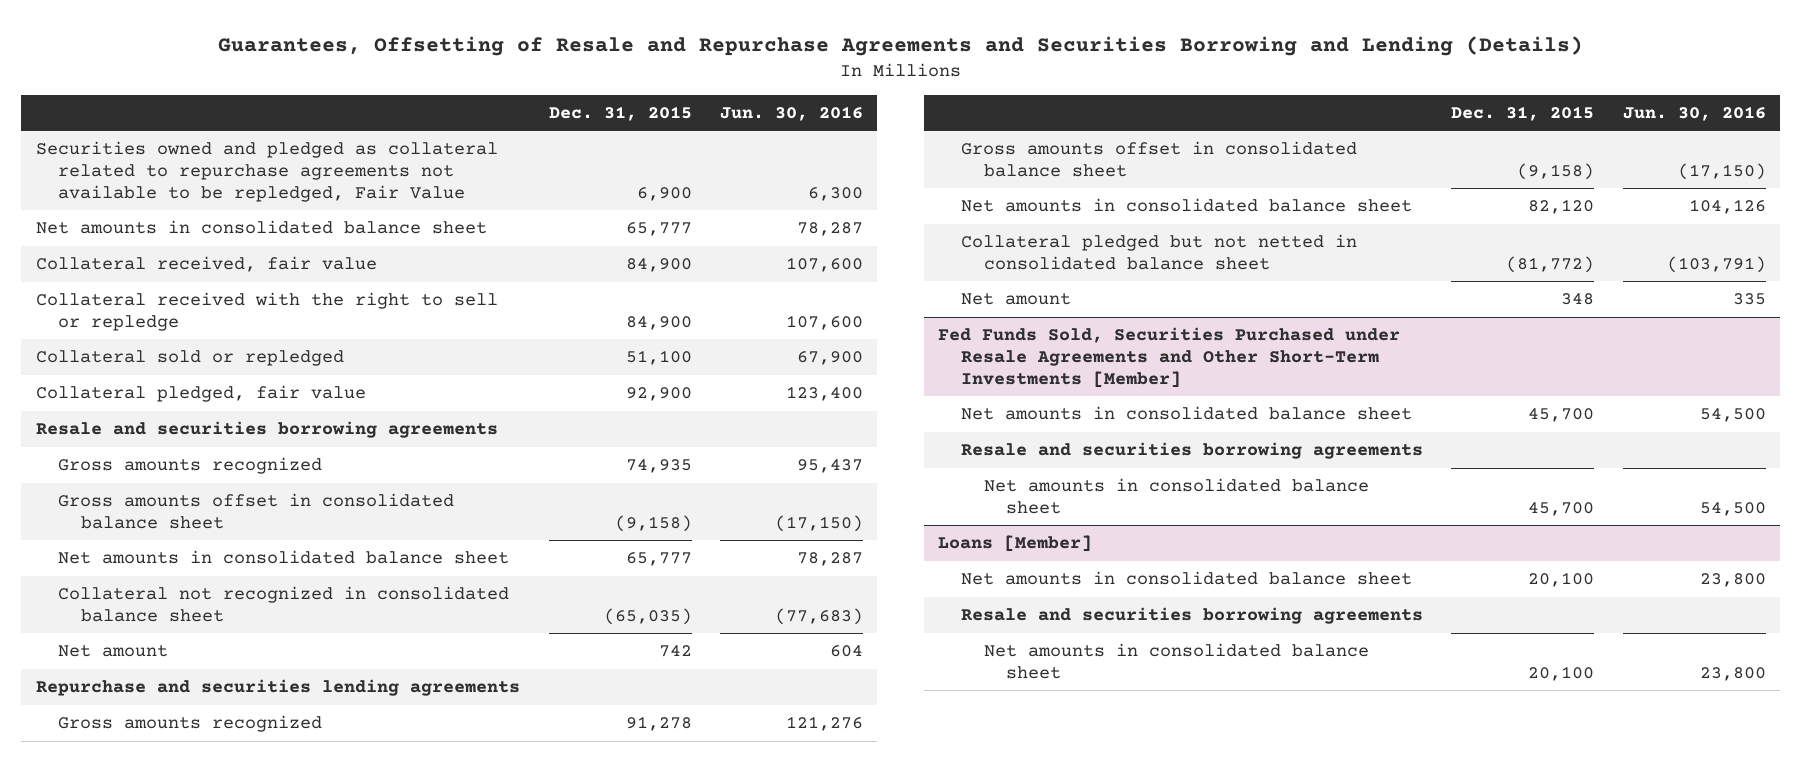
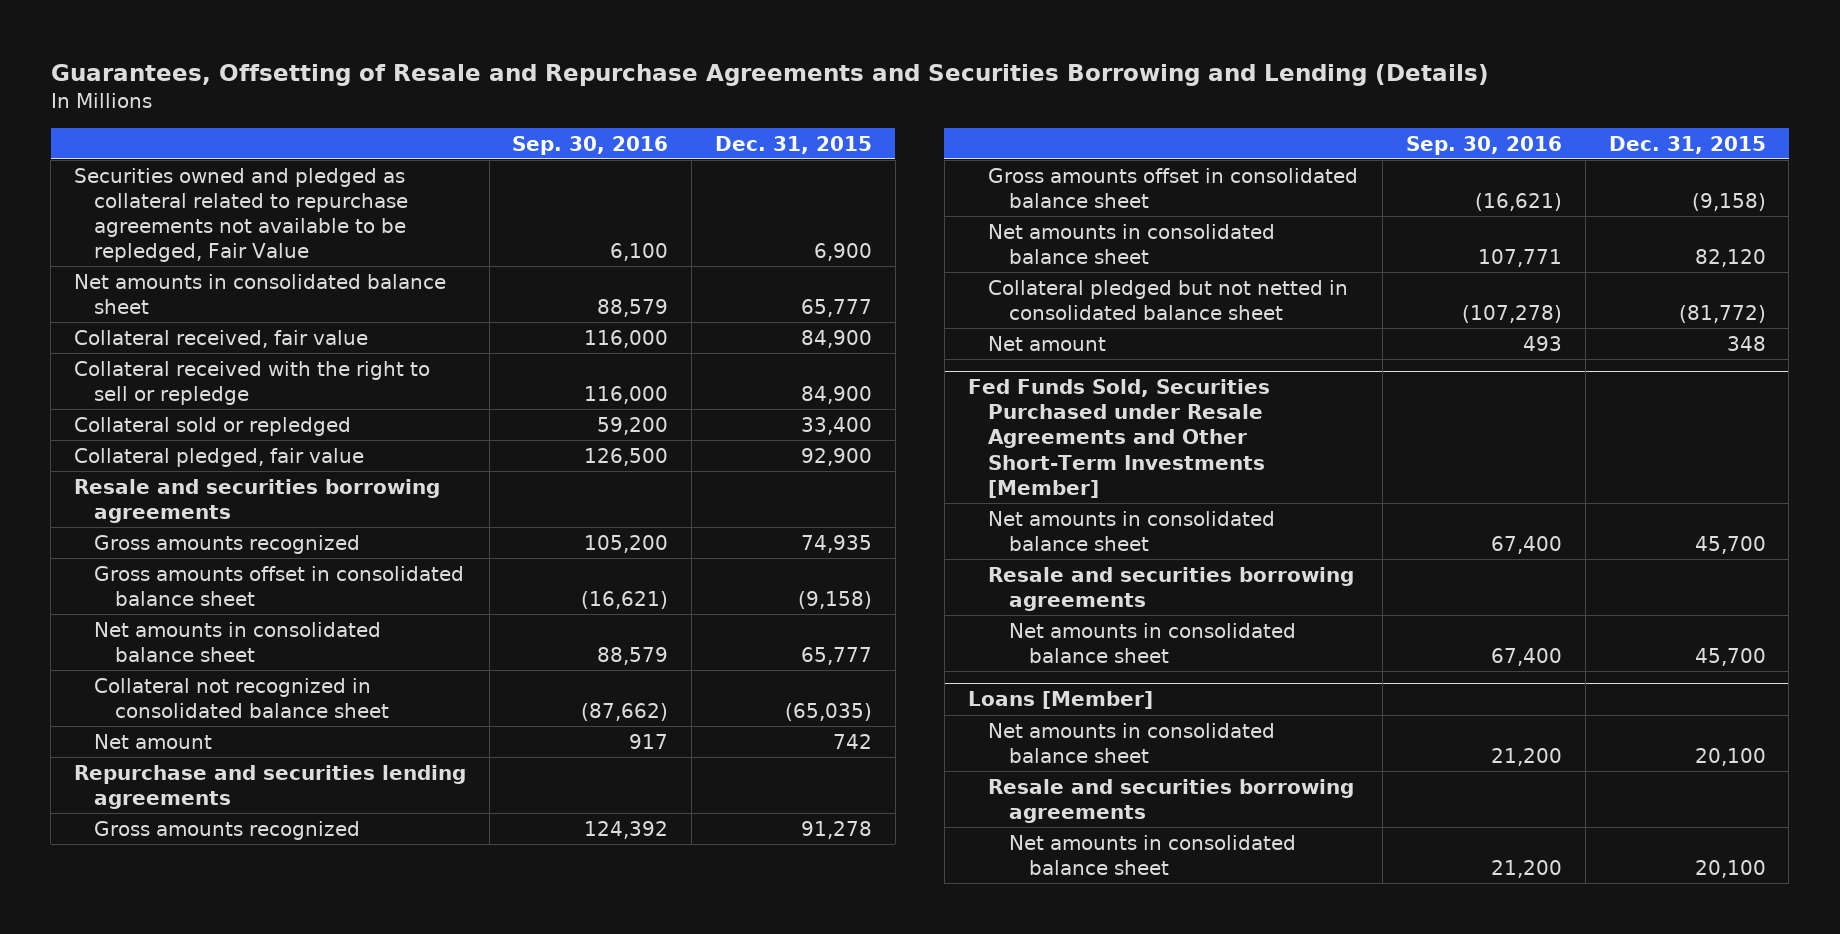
[720,105,864,121] Jun. 30, 2016 -> none
none -> [512,135,669,155] Sep. 30, 2016
[625,350,692,366] 51,100 -> [800,416,872,435] 33,400

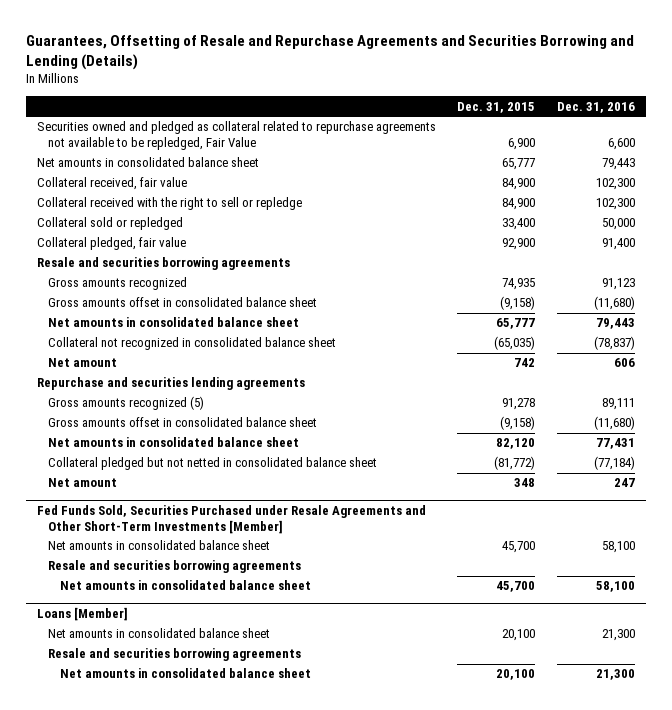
[512,135,669,155] Sep. 30, 2016 -> none
none -> [557,101,636,113] Dec. 31, 2016
[94,820,361,840] Gross amounts recognized -> [48,396,205,411] Gross amounts recognized (5)

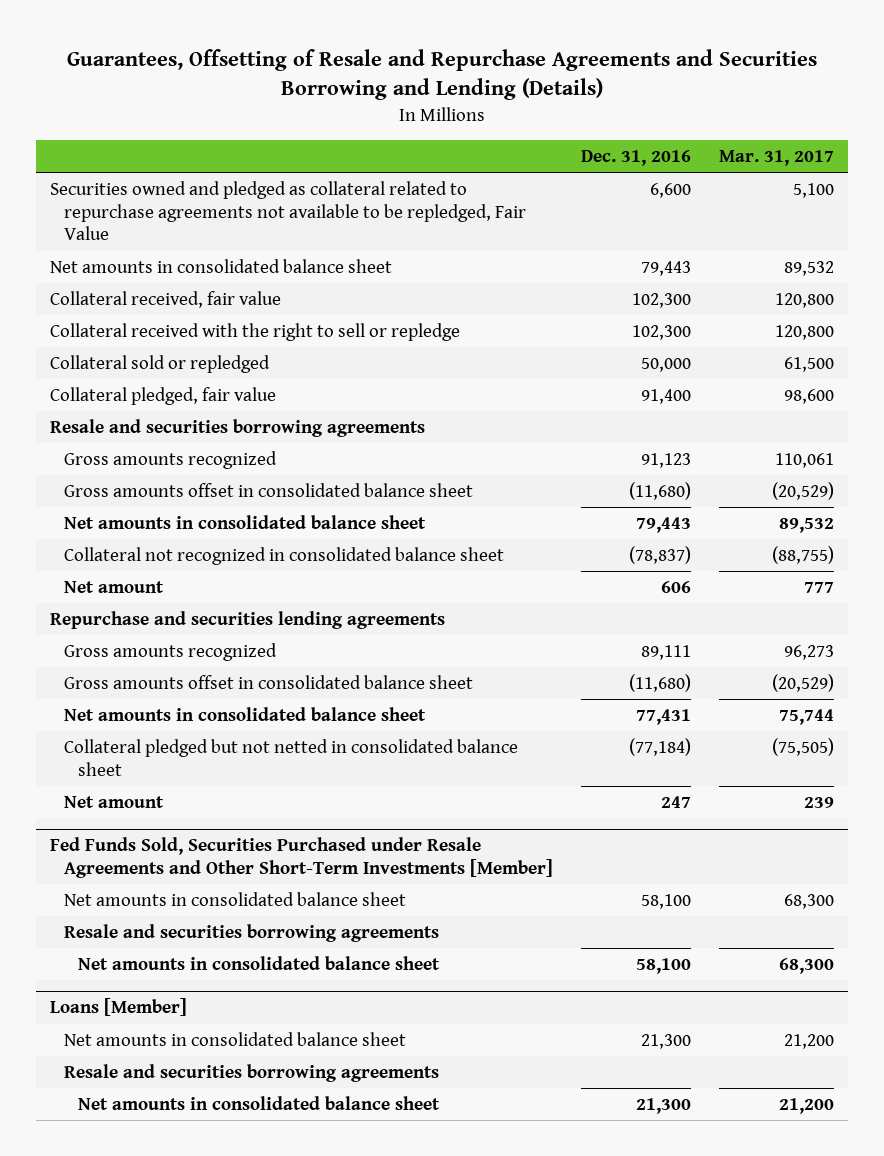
[457,101,536,113] Dec. 31, 2015 -> none
none -> [718,149,834,166] Mar. 31, 2017
[48,396,205,411] Gross amounts recognized (5) -> [63,643,277,662] Gross amounts recognized

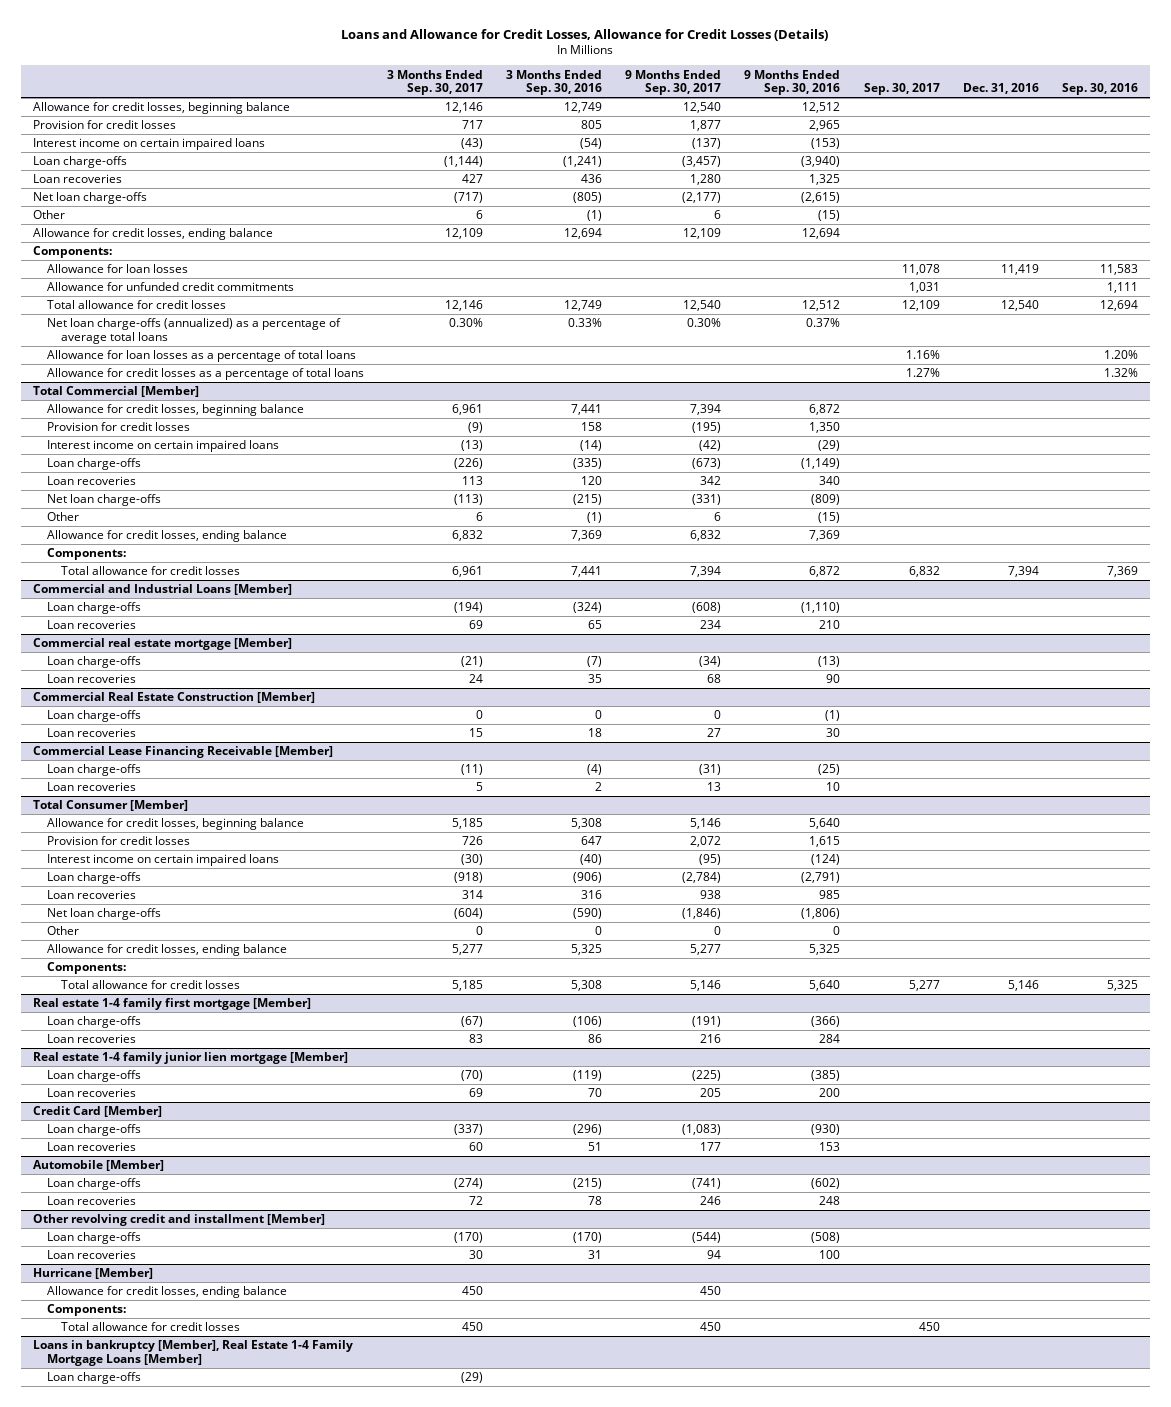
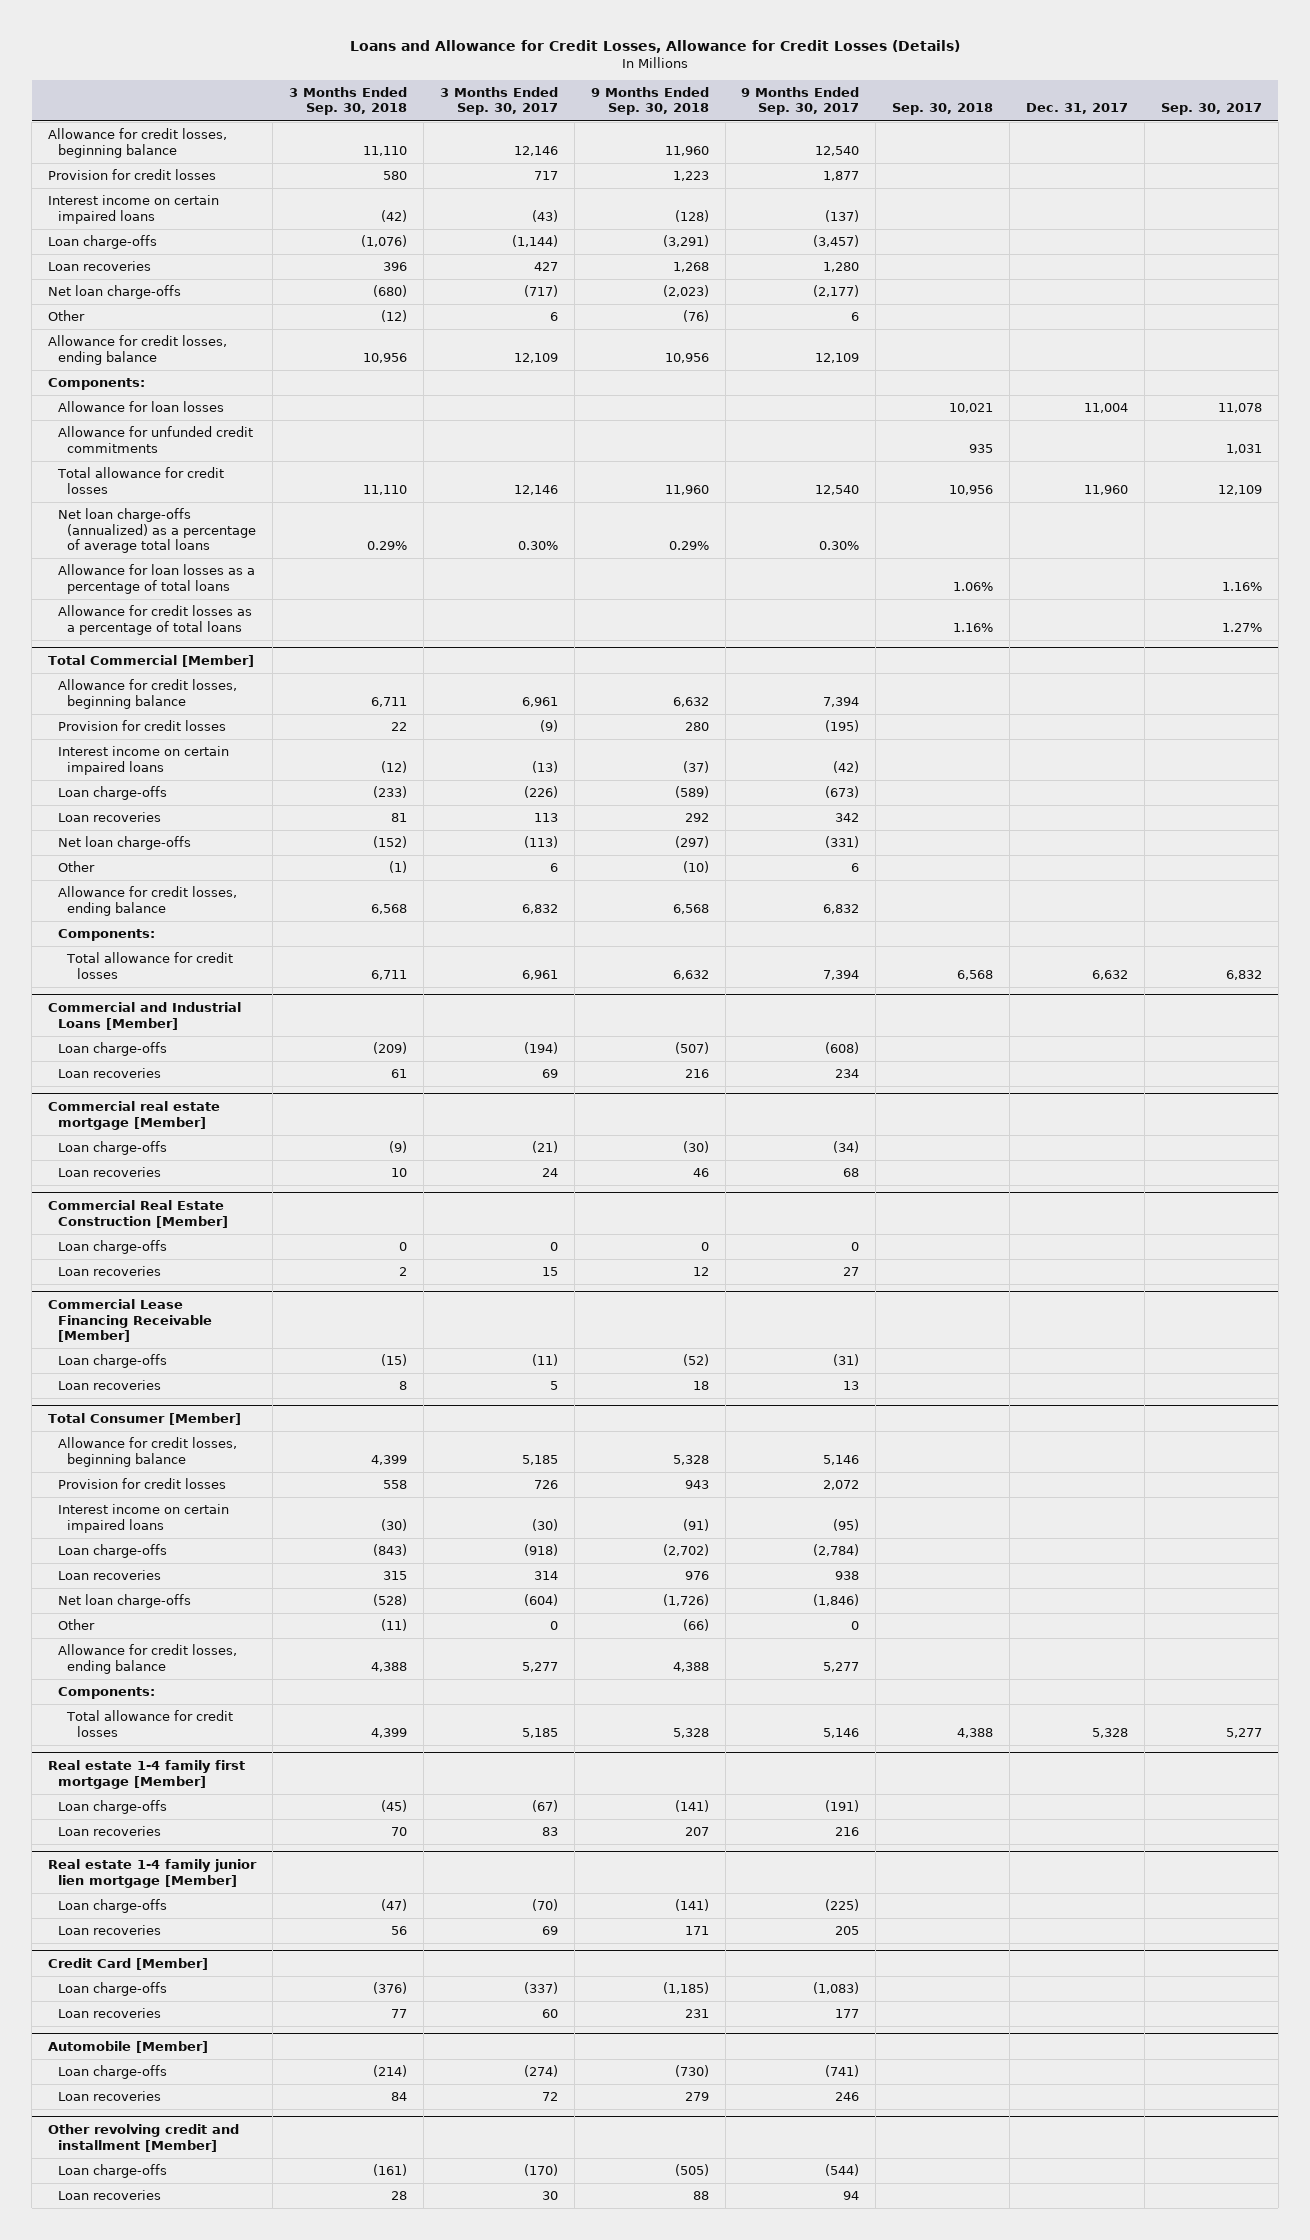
[505,69,602,95] 3 Months Ended Sep. 30, 2016 -> none
[744,69,841,95] 9 Months Ended Sep. 30, 2016 -> none
[962,82,1039,94] Dec. 31, 2016 -> none
[1061,82,1138,95] Sep. 30, 2016 -> none
none -> [289,86,408,116] 3 Months Ended Sep. 30, 2018
none -> [590,86,709,116] 9 Months Ended Sep. 30, 2018
none -> [892,103,994,116] Sep. 30, 2018
none -> [1026,103,1129,115] Dec. 31, 2017
[32,1268,153,1280] Hurricane [Member] -> none
[46,1286,287,1299] Allowance for credit losses, ending balance -> none
[46,1304,126,1317] Components: -> none
[60,1322,240,1332] Total allowance for credit losses -> none
[32,1340,353,1366] Loans in bankruptcy [Member], Real Estate 1-4 Family Mortgage Loans [Member] -> none
[46,1372,141,1385] Loan charge-offs -> none

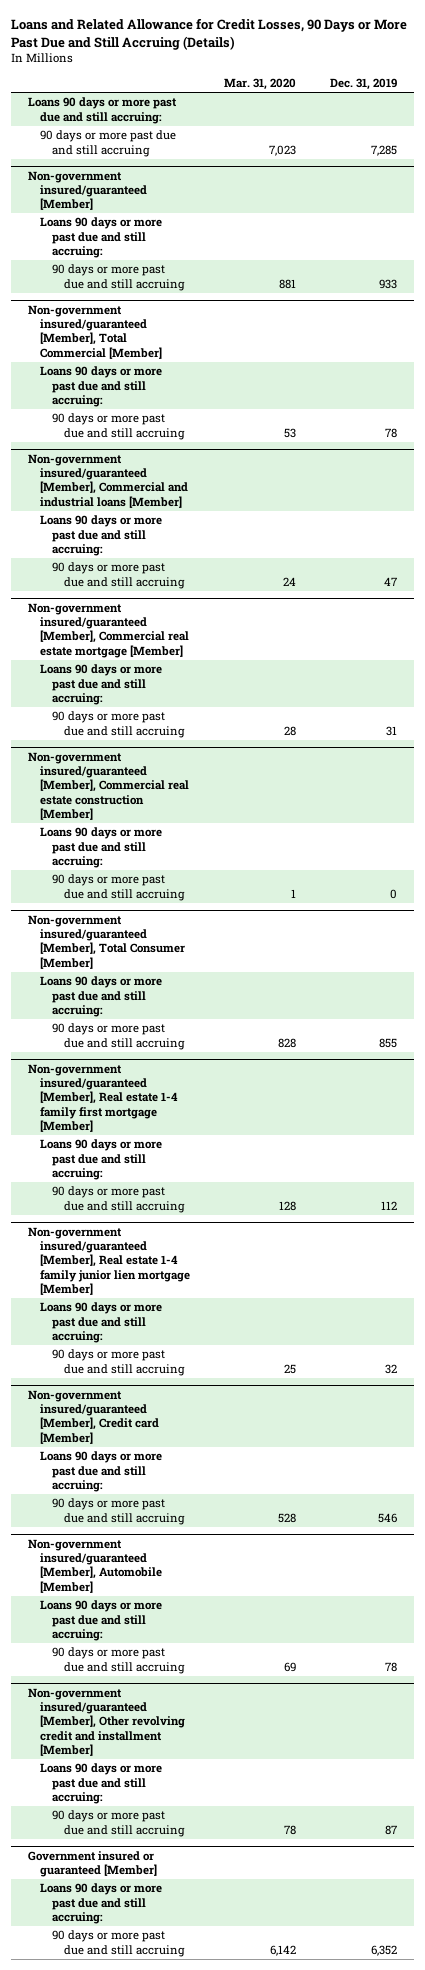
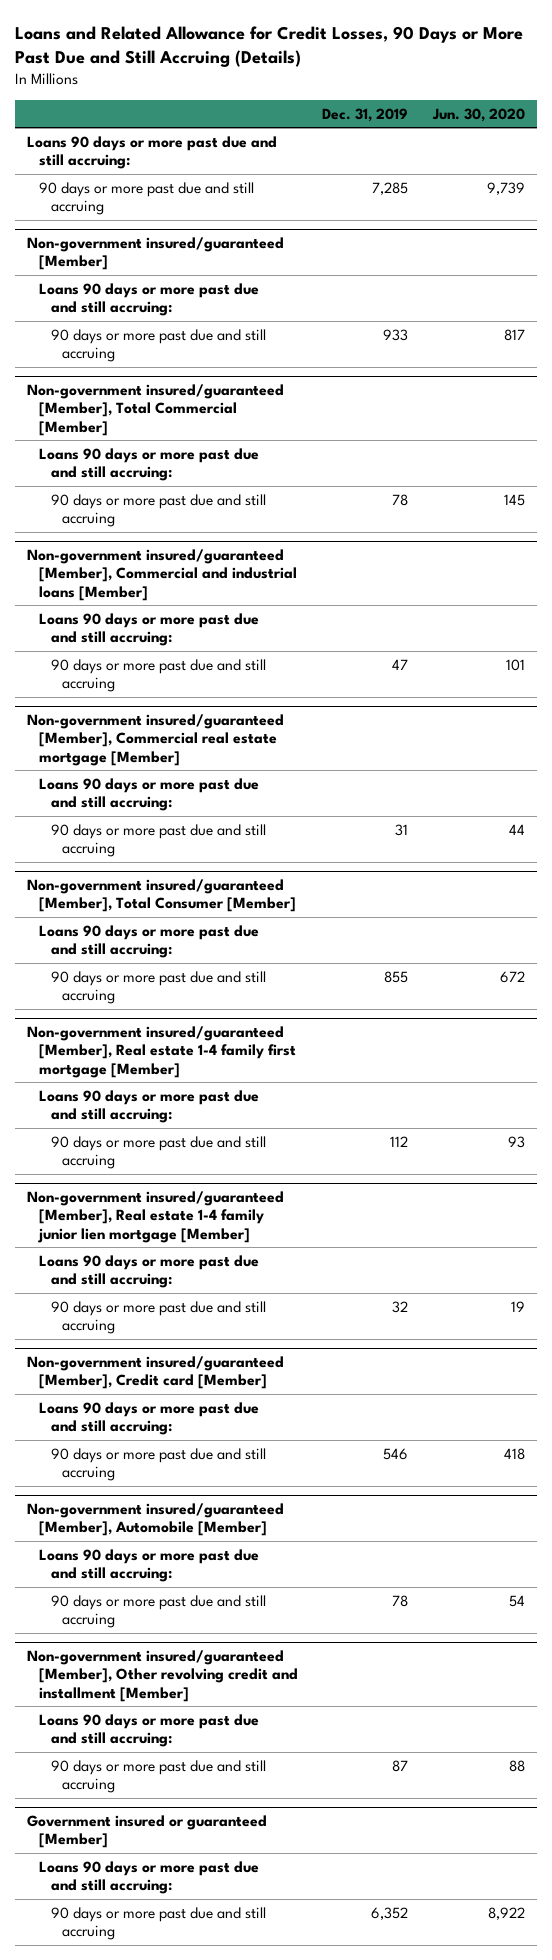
[223,78,296,91] Mar. 31, 2020 -> none
none -> [431,107,525,122] Jun. 30, 2020
[27,751,190,820] Non-government insured/guaranteed [Member], Commercial real estate construction [Member] -> none
[40,827,163,869] Loans 90 days or more past due and still accruing: -> none
[52,874,186,901] 90 days or more past due and still accruing -> none

